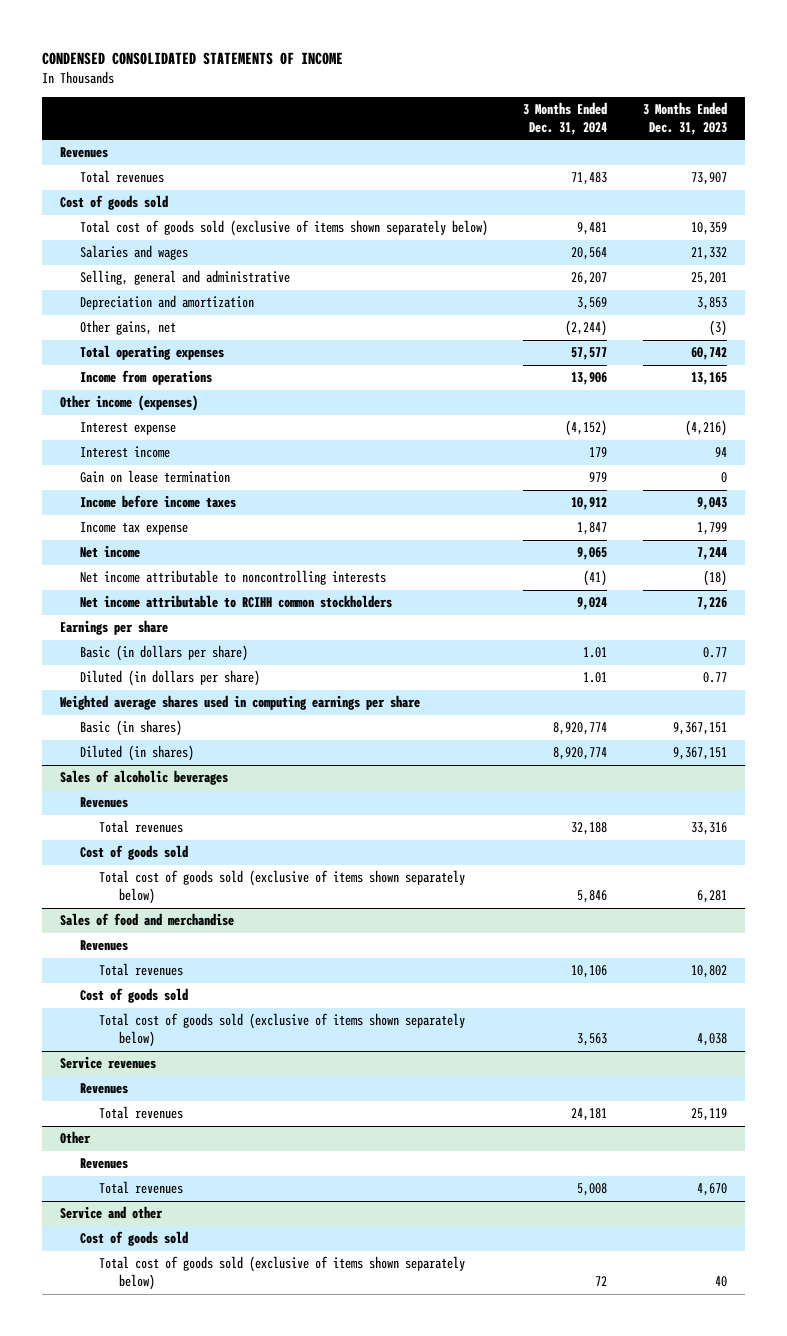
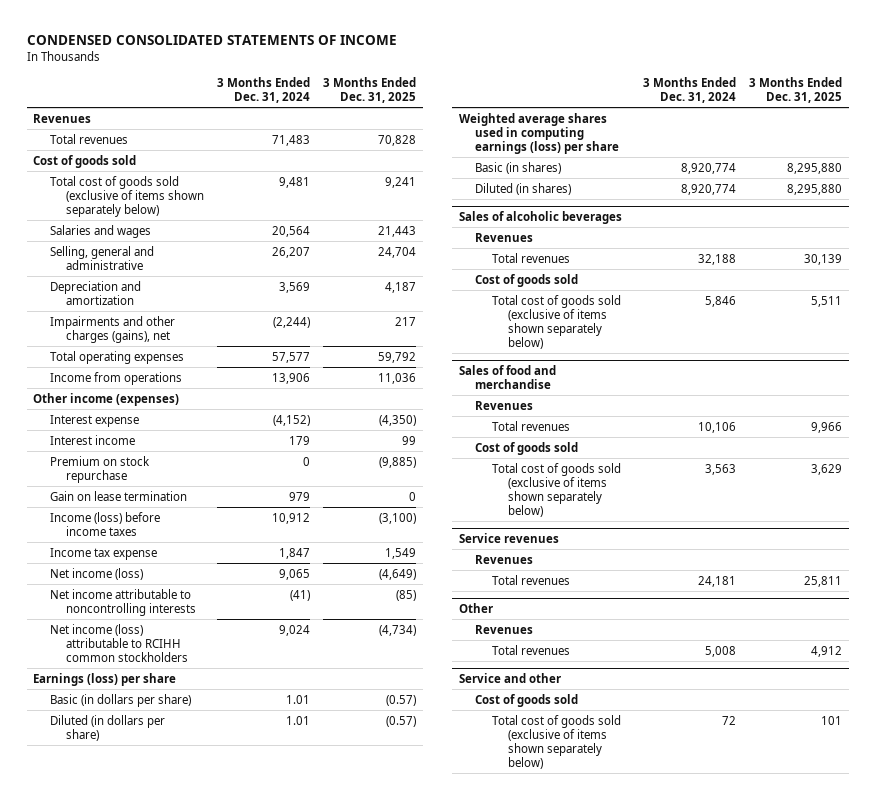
[643,102,728,135] 3 Months Ended Dec. 31, 2023 -> none
none -> [323,76,417,104] 3 Months Ended Dec. 31, 2025
[79,320,176,336] Other gains, net -> [49,315,175,343] Impairments and other charges (gains), net
none -> [49,455,150,483] Premium on stock repurchase
[79,495,236,509] Income before income taxes -> [49,511,160,536] Income (loss) before income taxes
[79,545,140,559] Net income -> [49,567,143,580] Net income (loss)
[79,595,392,609] Net income attributable to RCIHH common stockholders -> [49,623,189,662] Net income (loss) attributable to RCIHH common stockholders
[59,620,168,636] Earnings per share -> [33,672,177,686] Earnings (loss) per share
[59,695,420,711] Weighted average shares used in computing earnings per share -> [458,112,620,154] Weighted average shares used in computing earnings (loss) per share

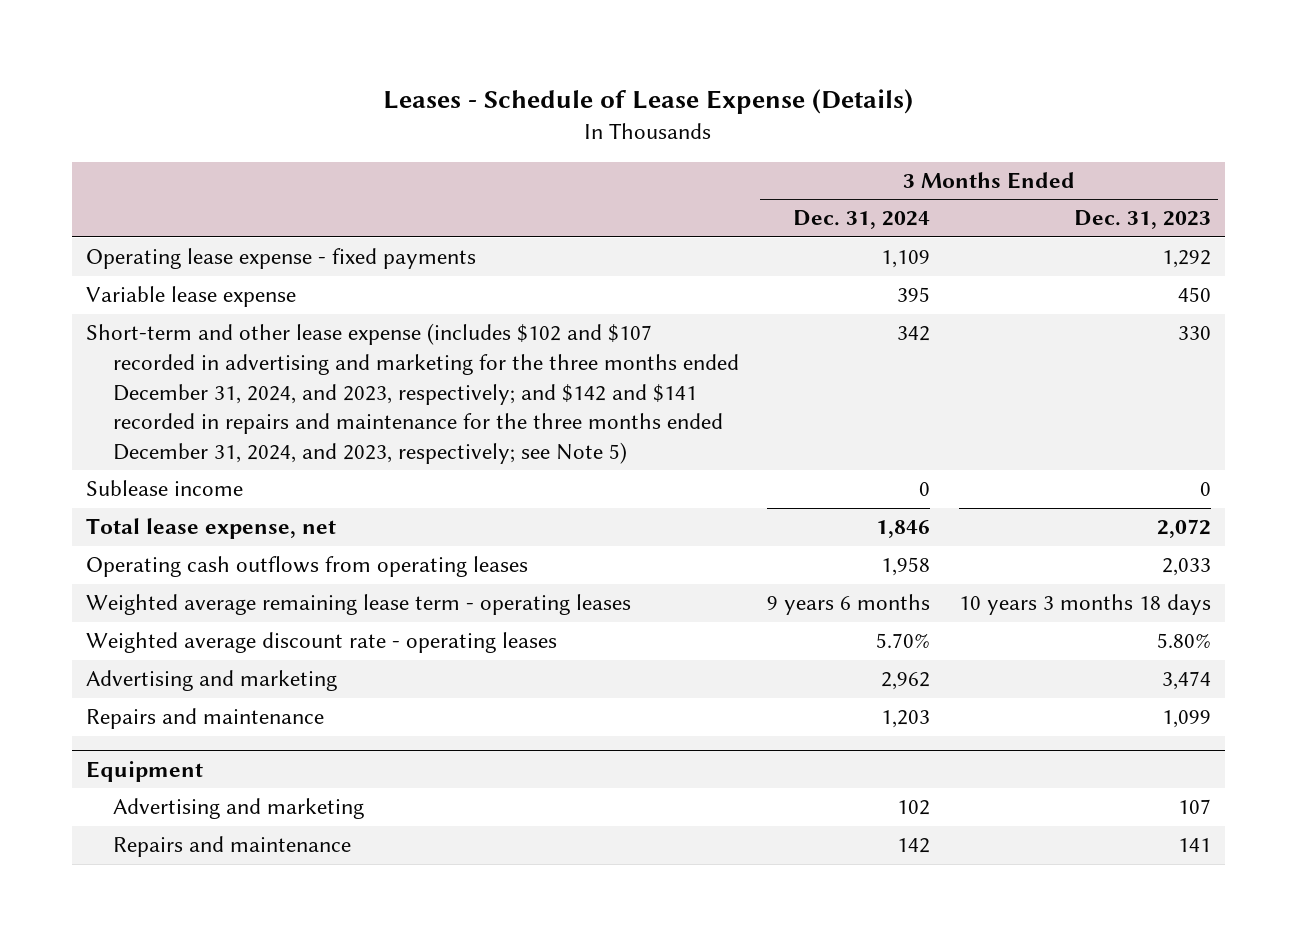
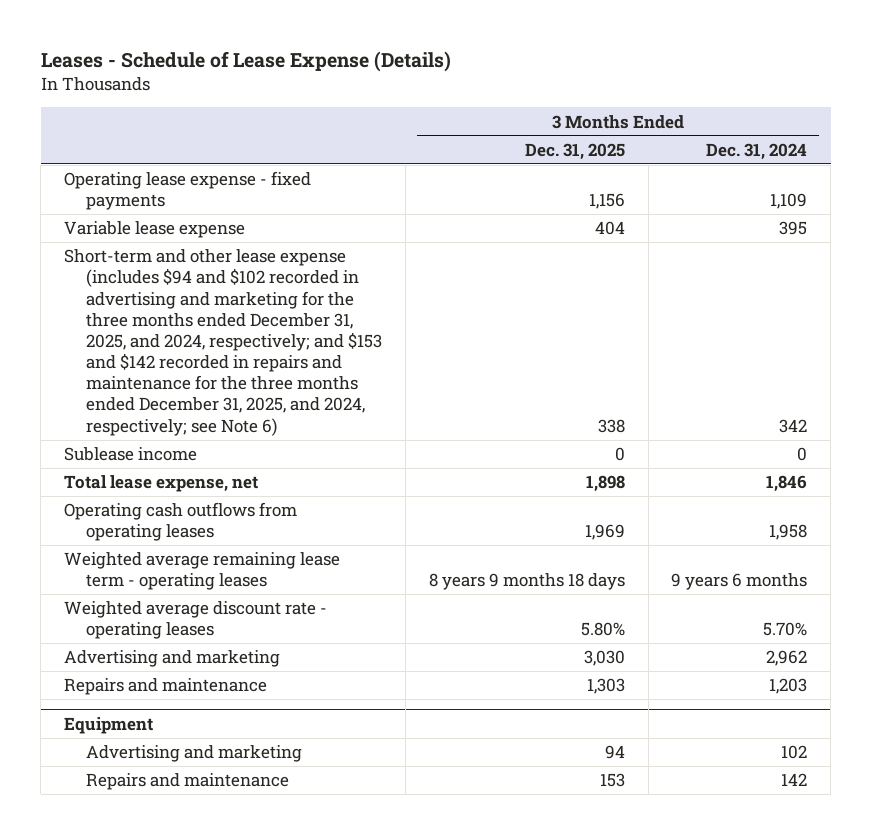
[1073,210,1211,230] Dec. 31, 2023 -> none
none -> [524,142,625,160] Dec. 31, 2025
[85,323,739,464] Short-term and other lease expense (includes $102 and $107 recorded in advertising and marketing for the three months ended December 31, 2024, and 2023, respectively; and $142 and $141 recorded in repairs and maintenance for the three months ended December 31, 2024, and 2023, respectively; see Note 5) -> [64,249,382,436] Short-term and other lease expense (includes $94 and $102 recorded in advertising and marketing for the three months ended December 31, 2025, and 2024, respectively; and $153 and $142 recorded in repairs and maintenance for the three months ended December 31, 2025, and 2024, respectively; see Note 6)

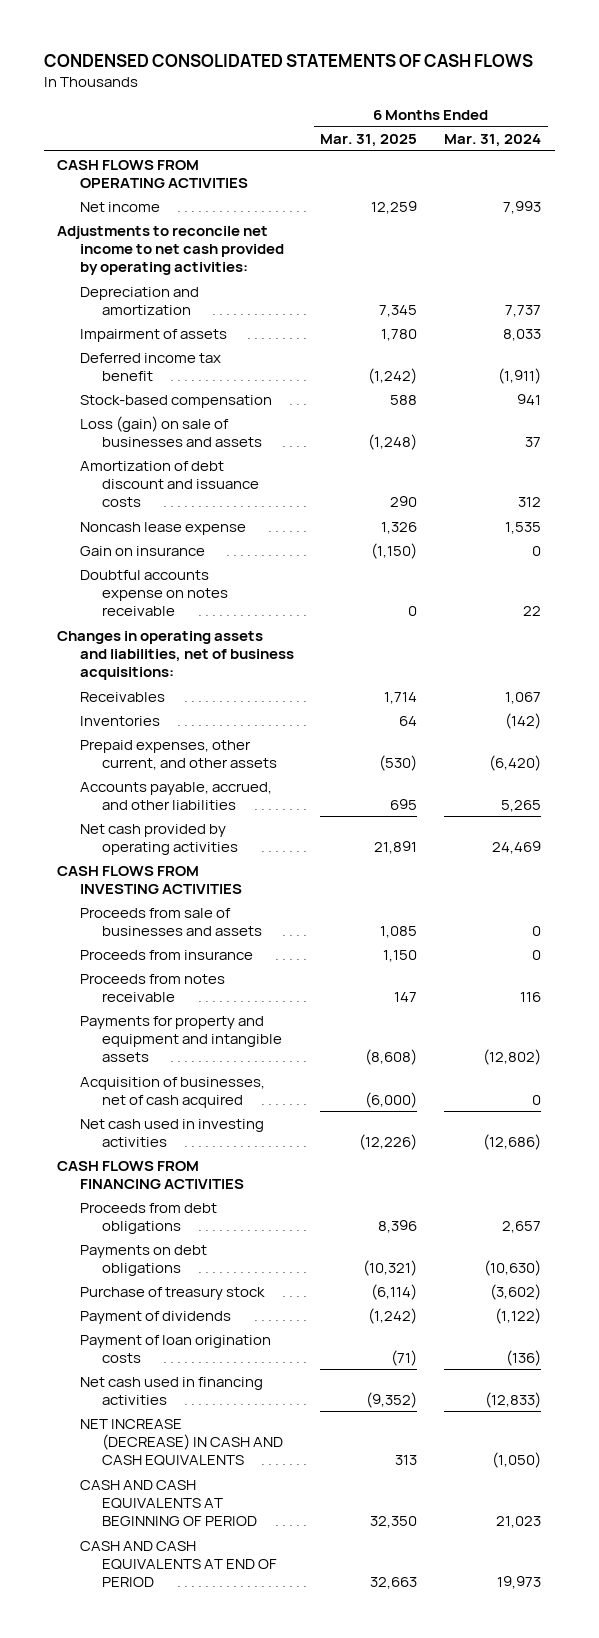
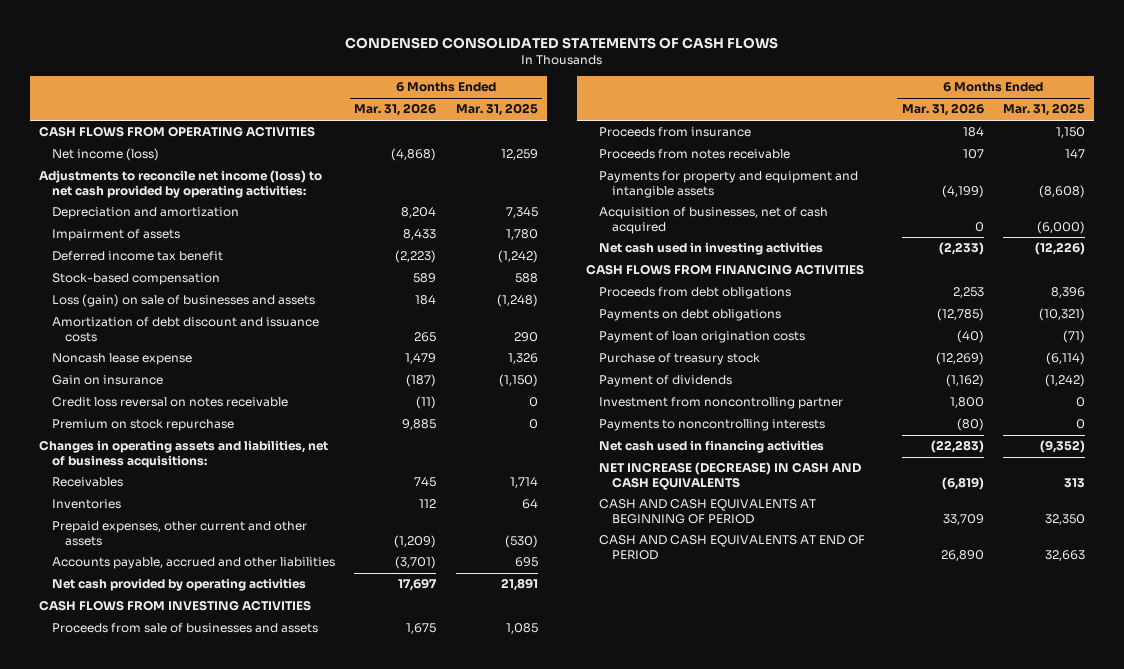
[444,133,542,147] Mar. 31, 2024 -> none
none -> [354,103,437,117] Mar. 31, 2026
[79,201,160,212] Net income -> [52,148,160,162] Net income (loss)
[57,225,284,275] Adjustments to reconcile net income to net cash provided by operating activities: -> [39,170,323,198] Adjustments to reconcile net income (loss) to net cash provided by operating activities:
[79,569,228,616] Doubtful accounts expense on notes receivable -> [52,397,289,408] Credit loss reversal on notes receivable
none -> [52,419,235,432] Premium on stock repurchase
[79,739,277,770] Prepaid expenses, other current, and other assets -> [52,521,308,546] Prepaid expenses, other current and other assets
[79,781,272,810] Accounts payable, accrued, and other liabilities -> [52,557,336,570] Accounts payable, accrued and other liabilities
[79,1334,271,1363] Payment of loan origination costs -> [599,331,806,344] Payment of loan origination costs
none -> [599,397,844,410] Investment from noncontrolling partner
none -> [599,419,826,432] Payments to noncontrolling interests

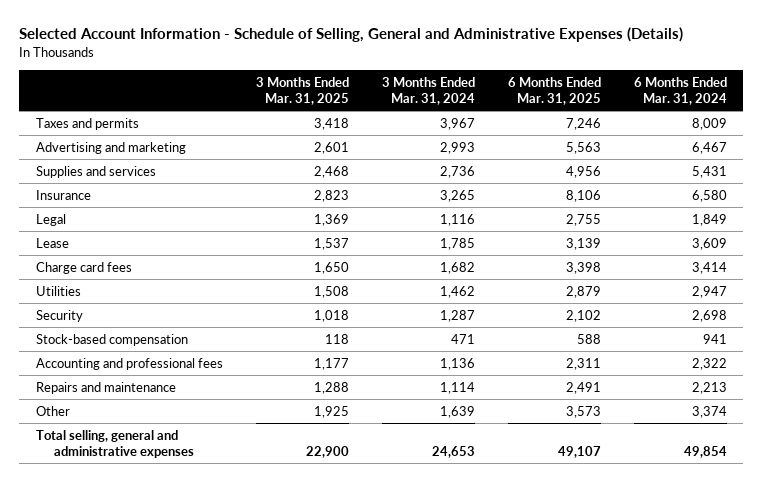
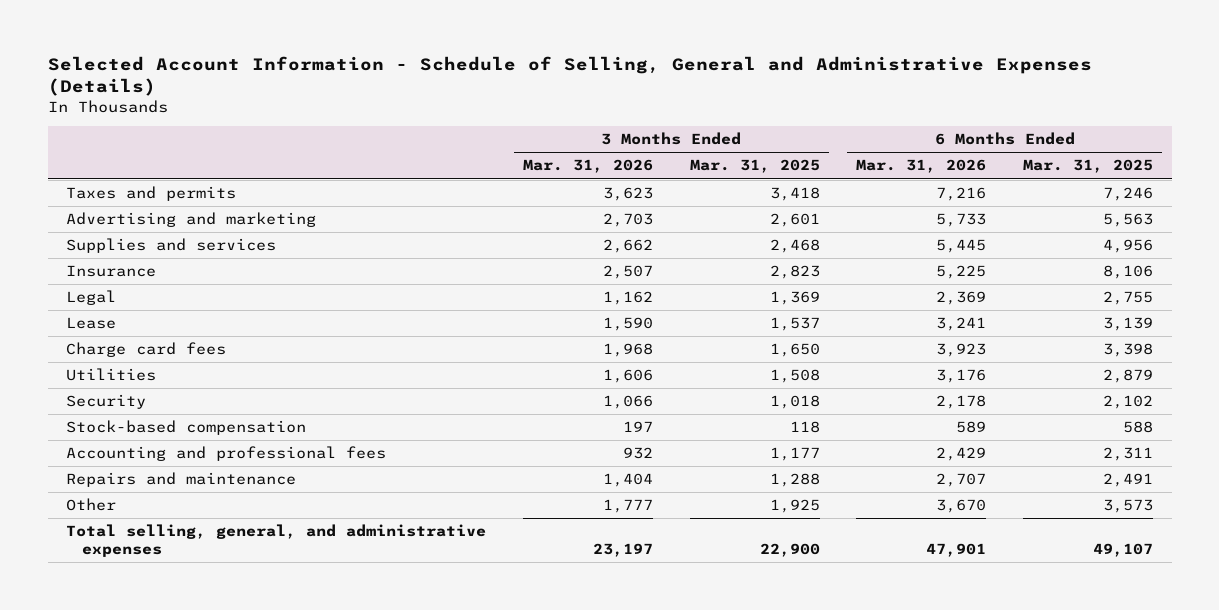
[381,77,475,105] 3 Months Ended Mar. 31, 2024 -> none
[633,77,727,105] 6 Months Ended Mar. 31, 2024 -> none
none -> [522,159,653,174] Mar. 31, 2026
none -> [856,159,987,174] Mar. 31, 2026
[35,429,195,458] Total selling, general and administrative expenses -> [66,524,487,557] Total selling, general, and administrative expenses

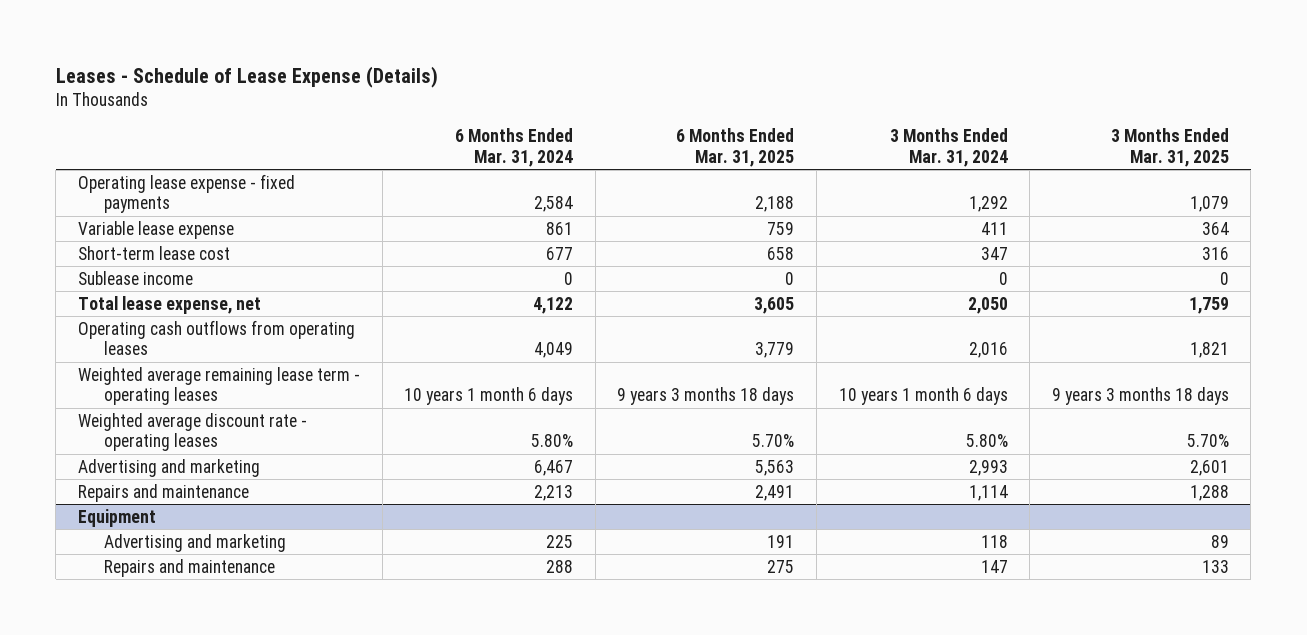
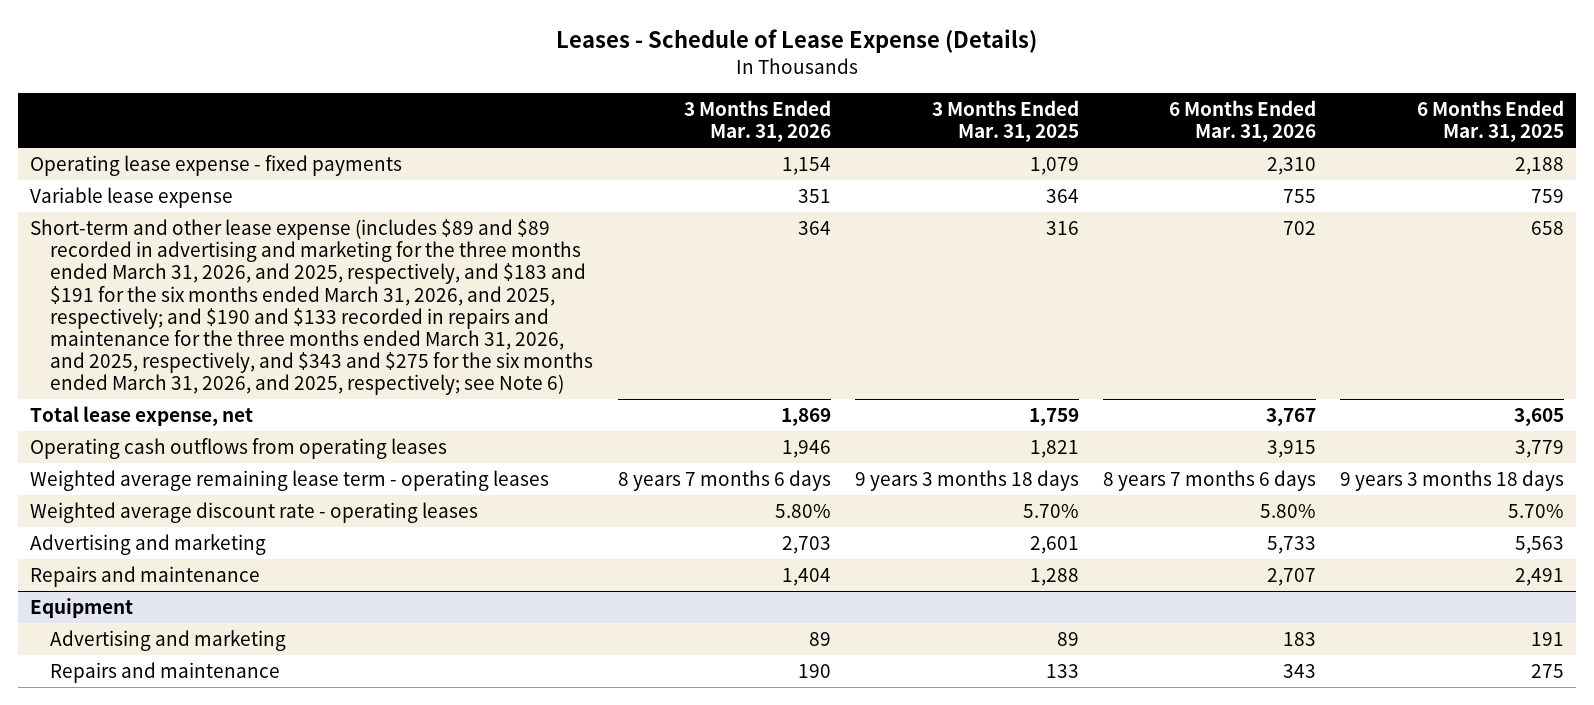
[455,128,574,167] 6 Months Ended Mar. 31, 2024 -> none
[889,128,1008,167] 3 Months Ended Mar. 31, 2024 -> none
none -> [683,100,831,143] 3 Months Ended Mar. 31, 2026
none -> [1168,100,1316,143] 6 Months Ended Mar. 31, 2026
[78,270,194,285] Sublease income -> none
[78,245,231,260] Short-term lease cost -> [30,219,594,396] Short-term and other lease expense (includes $89 and $89 recorded in advertising and marketing for the three months ended March 31, 2026, and 2025, respectively, and $183 and $191 for the six months ended March 31, 2026, and 2025, respectively; and $190 and $133 recorded in repairs and maintenance for the three months ended March 31, 2026, and 2025, respectively, and $343 and $275 for the six months ended March 31, 2026, and 2025, respectively; see Note 6)

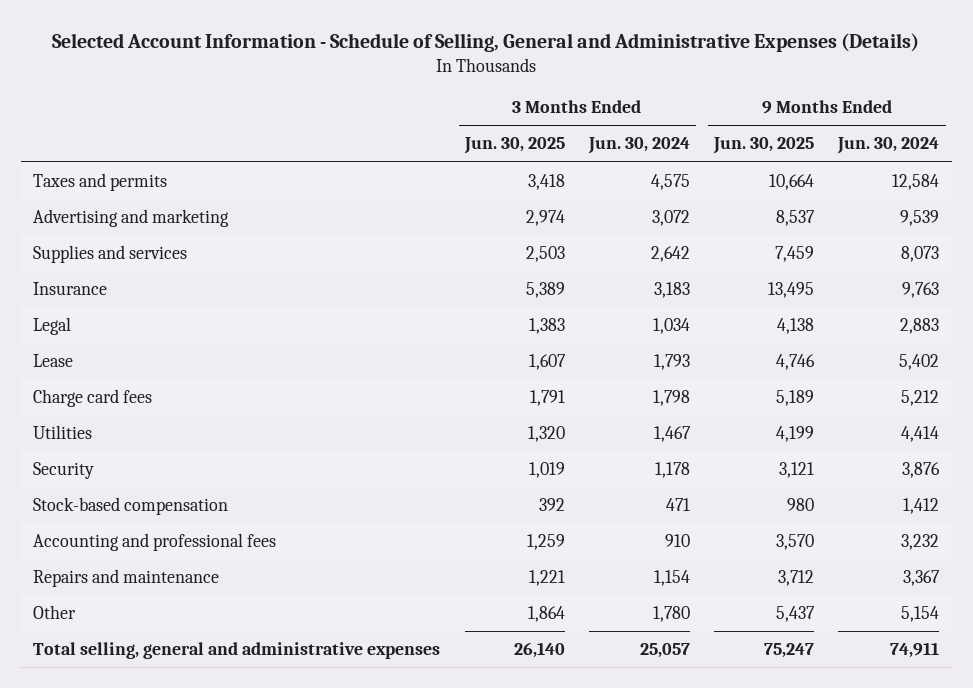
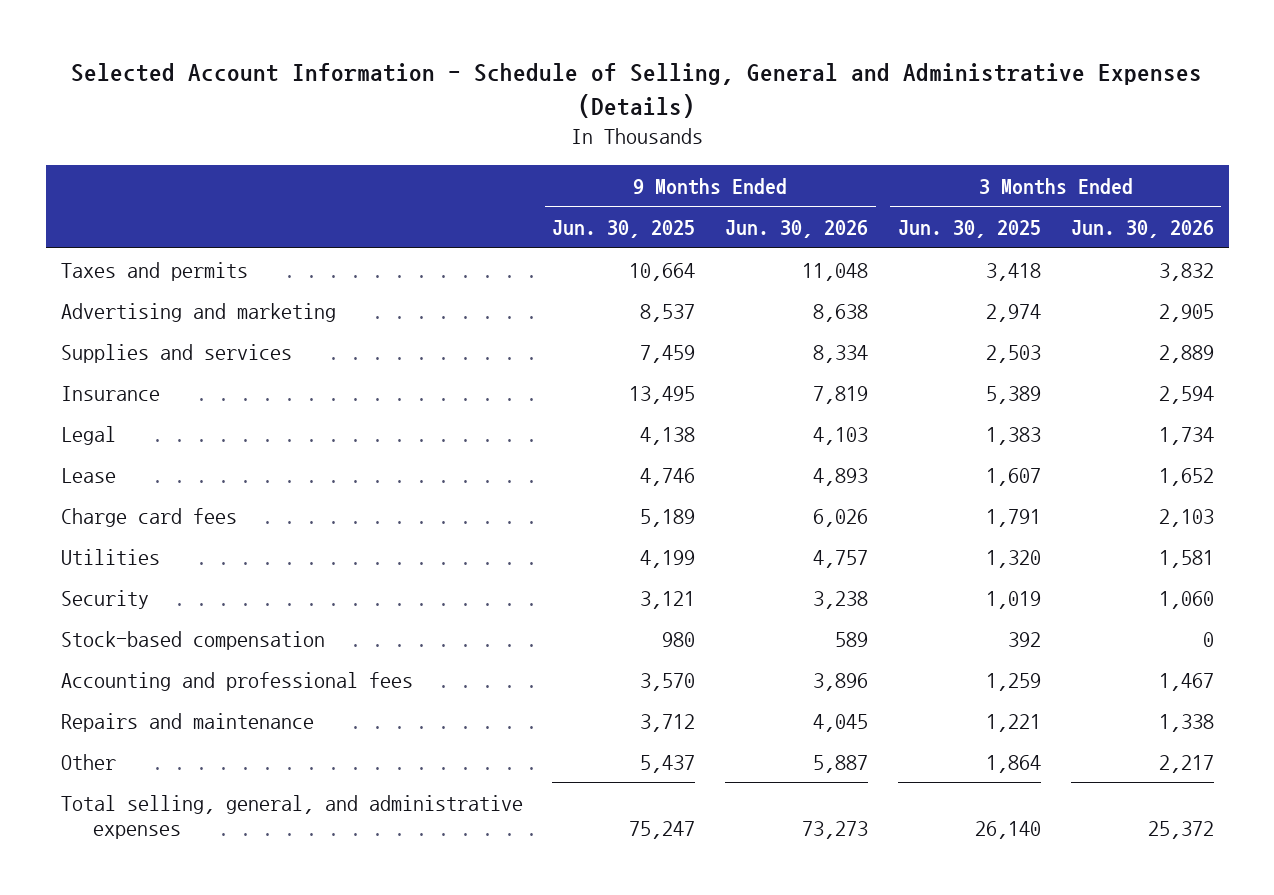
[587,137,690,155] Jun. 30, 2024 -> none
[837,137,940,155] Jun. 30, 2024 -> none
none -> [725,220,869,239] Jun. 30, 2026
none -> [1070,220,1214,239] Jun. 30, 2026
[33,641,441,659] Total selling, general and administrative expenses -> [60,794,523,840] Total selling, general, and administrative expenses

